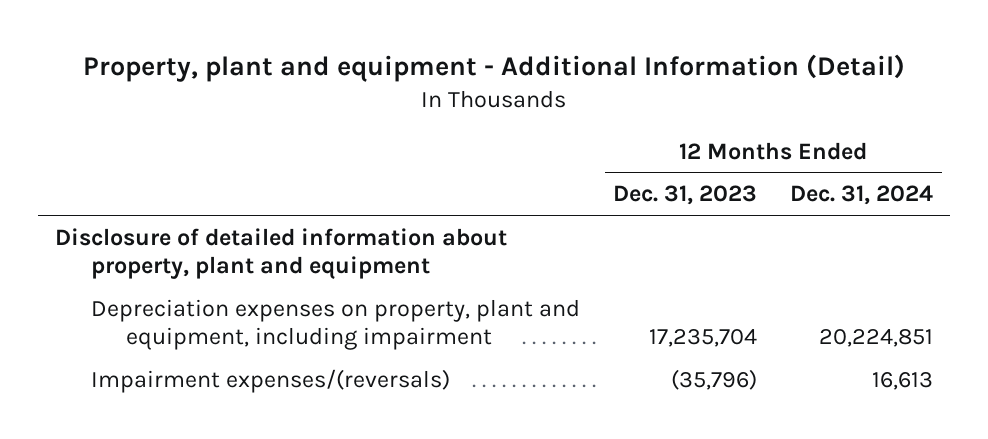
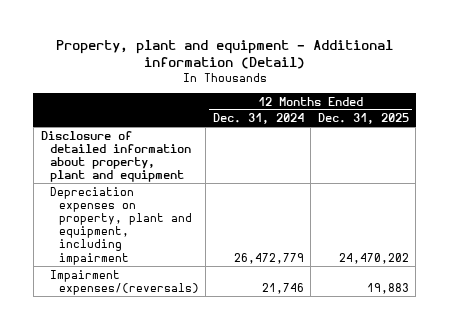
[83,53,906,82] Property, plant and equipment - Additional Information (Detail) -> [55,40,393,70] Property, plant and equipment - Additional information (Detail)
[612,185,757,206] Dec. 31, 2023 -> none
none -> [317,113,409,125] Dec. 31, 2025
[819,329,934,348] 20,224,851 -> [233,252,304,264] 26,472,779
[872,371,934,390] 16,613 -> [261,282,304,294] 21,746

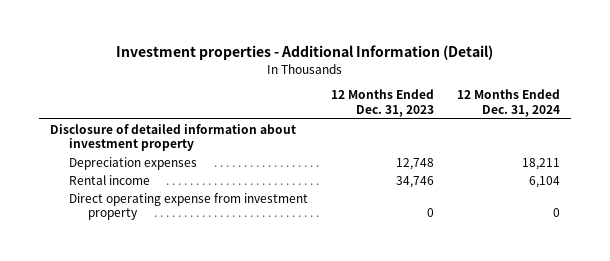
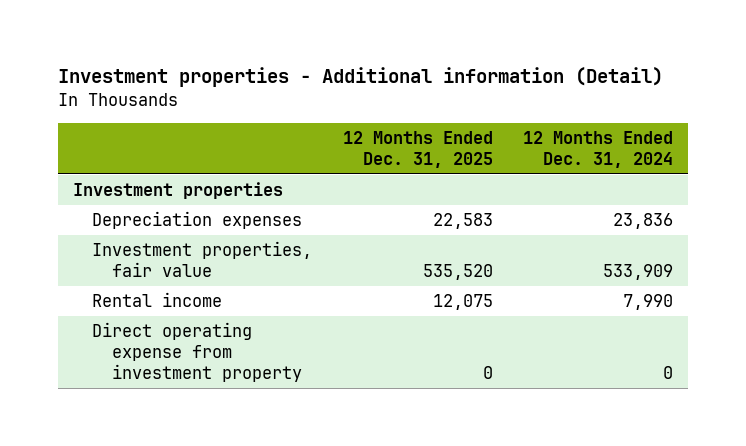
[115,45,493,61] Investment properties - Additional Information (Detail) -> [57,67,663,88] Investment properties - Additional information (Detail)
[330,89,434,117] 12 Months Ended Dec. 31, 2023 -> none
none -> [342,130,493,169] 12 Months Ended Dec. 31, 2025
[50,123,297,151] Disclosure of detailed information about investment property -> [72,182,283,200] Investment properties
[521,157,560,170] 18,211 -> [613,213,674,230] 23,836
none -> [92,241,313,278] Investment properties, fair value
[528,175,560,188] 6,104 -> [623,294,674,311] 7,990

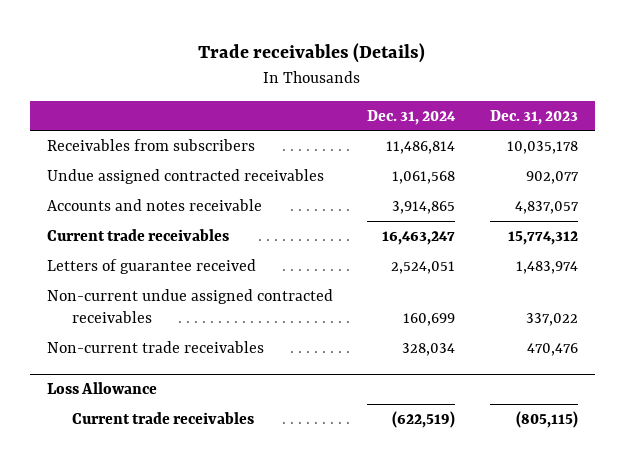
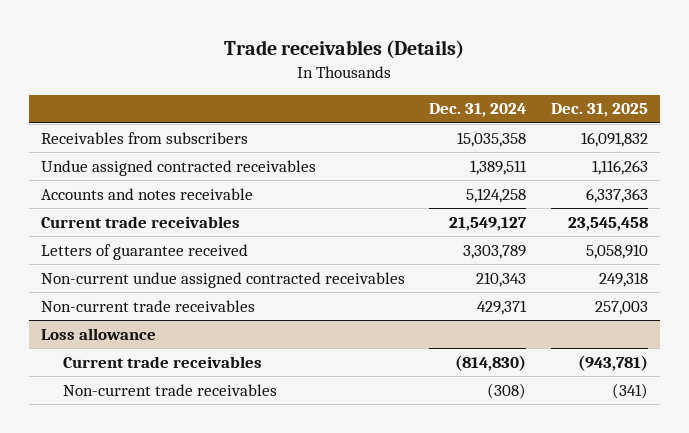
[489,109,578,125] Dec. 31, 2023 -> none
none -> [550,103,648,118] Dec. 31, 2025
[386,140,456,154] 11,486,814 -> [457,131,527,147] 15,035,358
[392,170,456,184] 1,061,568 -> [470,159,528,175] 1,389,511
[392,200,456,214] 3,914,865 -> [466,187,527,203] 5,124,258
[382,230,456,245] 16,463,247 -> [449,216,528,231] 21,549,127
[391,260,456,274] 2,524,051 -> [463,244,527,259] 3,303,789
[403,313,456,327] 160,699 -> [476,271,527,287] 210,343
[402,342,456,356] 328,034 -> [477,299,528,315] 429,371
[46,382,157,395] Loss Allowance -> [40,327,156,340] Loss allowance
[392,410,456,428] (622,519) -> [455,354,527,371] (814,830)
none -> [63,383,278,396] Non-current trade receivables

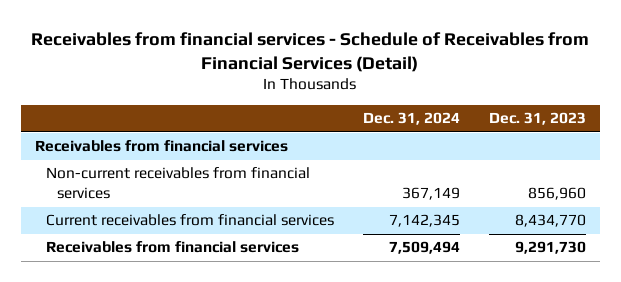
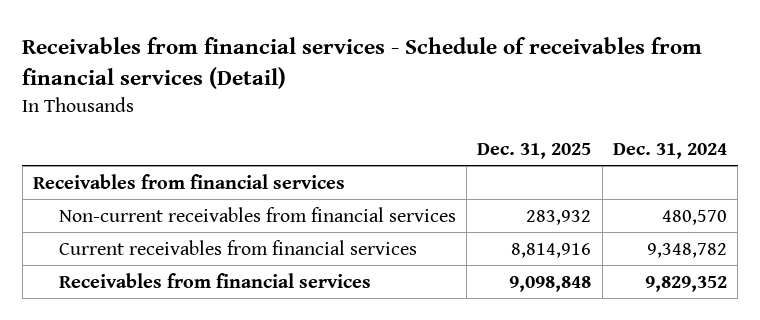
[31,31,590,72] Receivables from financial services - Schedule of Receivables from Financial Services (Detail) -> [22,36,703,90] Receivables from financial services - Schedule of receivables from financial services (Detail)
[488,112,586,126] Dec. 31, 2023 -> none
none -> [477,143,592,160] Dec. 31, 2025
[401,187,460,201] 367,149 -> [662,209,728,225] 480,570
[388,214,460,228] 7,142,345 -> [647,242,728,258] 9,348,782
[388,241,460,255] 7,509,494 -> [645,275,728,292] 9,829,352

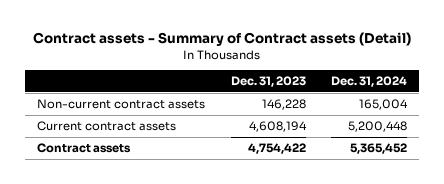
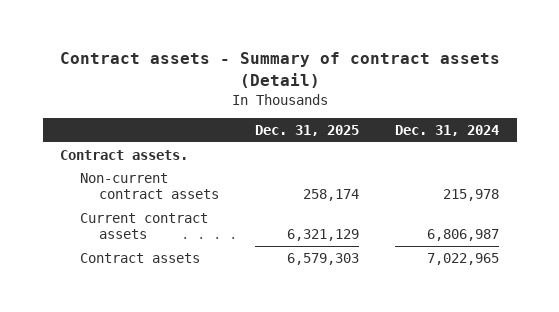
[33,31,412,46] Contract assets - Summary of Contract assets (Detail) -> [59,52,500,88] Contract assets - Summary of contract assets (Detail)
[230,76,306,88] Dec. 31, 2023 -> none
none -> [255,125,360,137] Dec. 31, 2025
none -> [60,149,189,160] Contract assets.
[358,99,408,111] 165,004 -> [442,189,499,202] 215,978
[347,121,407,133] 5,200,448 -> [426,229,499,242] 6,806,987
[349,143,407,155] 5,365,452 -> [426,252,499,265] 7,022,965

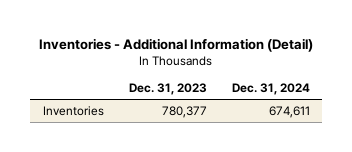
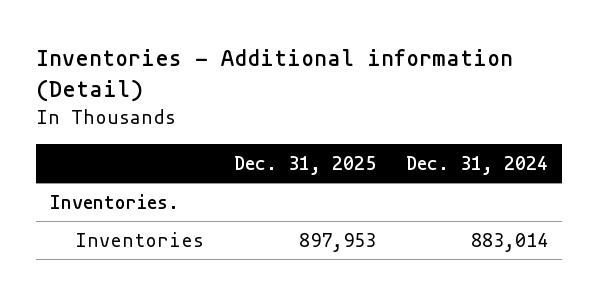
[39,37,314,52] Inventories - Additional Information (Detail) -> [35,49,513,103] Inventories - Additional information (Detail)
[128,83,207,96] Dec. 31, 2023 -> none
none -> [233,156,376,176] Dec. 31, 2025
none -> [50,194,180,210] Inventories.
[268,106,310,119] 674,611 -> [470,233,548,253] 883,014

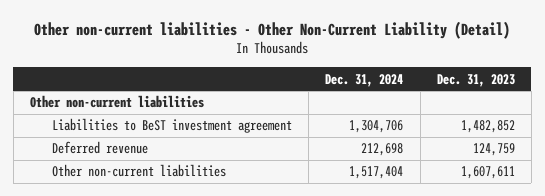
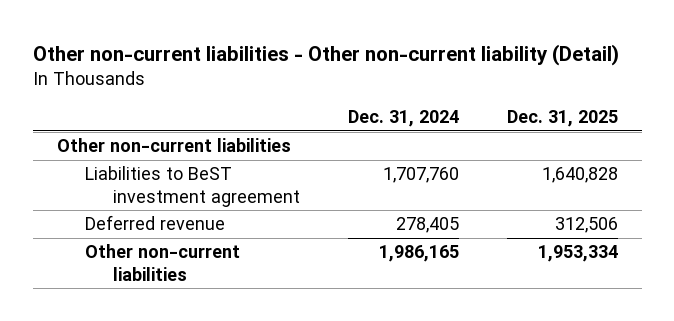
[34,20,511,39] Other non-current liabilities - Other Non-Current Liability (Detail) -> [32,43,619,66] Other non-current liabilities - Other non-current liability (Detail)
[436,73,515,87] Dec. 31, 2023 -> none
none -> [506,110,618,128] Dec. 31, 2025
[349,120,404,134] 1,304,706 -> [382,167,459,184] 1,707,760
[361,143,404,157] 212,698 -> [395,217,459,234] 278,405
[349,166,404,180] 1,517,404 -> [378,245,459,263] 1,986,165

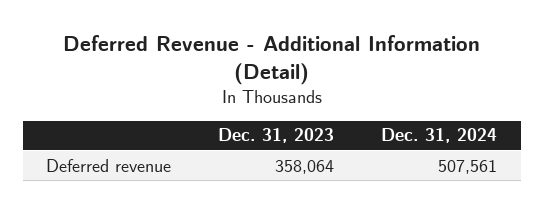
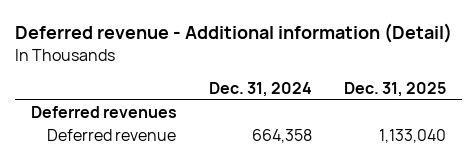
[62,34,480,85] Deferred Revenue - Additional Information (Detail) -> [14,23,452,44] Deferred revenue - Additional information (Detail)
[218,128,335,144] Dec. 31, 2023 -> none
none -> [343,81,446,97] Dec. 31, 2025
none -> [30,106,177,119] Deferred revenues
[438,159,498,174] 507,561 -> [251,129,312,144] 664,358

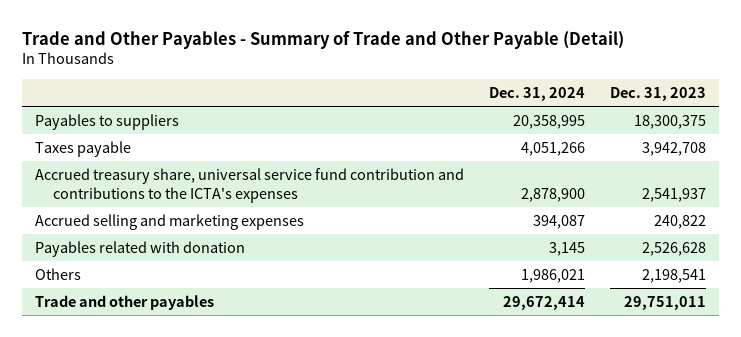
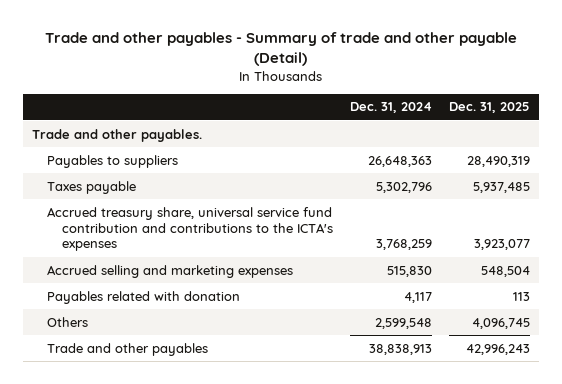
[22,30,625,49] Trade and Other Payables - Summary of Trade and Other Payable (Detail) -> [45,32,518,67] Trade and other payables - Summary of trade and other payable (Detail)
[610,86,707,101] Dec. 31, 2023 -> none
none -> [449,102,531,114] Dec. 31, 2025
none -> [31,128,202,142] Trade and other payables.
[513,114,586,129] 20,358,995 -> [367,155,432,167] 26,648,363
[521,141,586,156] 4,051,266 -> [375,181,432,193] 5,302,796
[521,187,586,202] 2,878,900 -> [375,239,432,251] 3,768,259
[533,214,586,229] 394,087 -> [386,265,432,277] 515,830
[549,241,586,256] 3,145 -> [403,291,432,303] 4,117
[521,268,586,283] 1,986,021 -> [374,317,432,329] 2,599,548
[503,295,586,310] 29,672,414 -> [368,343,432,355] 38,838,913

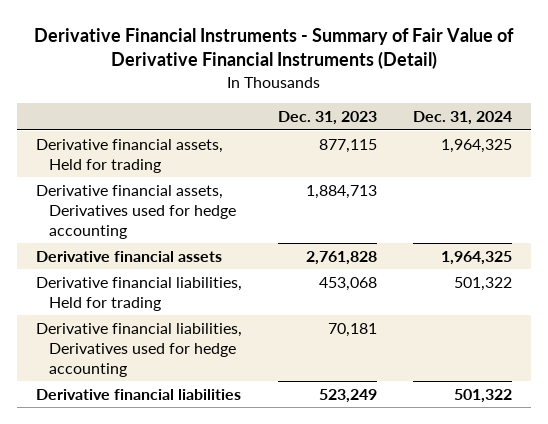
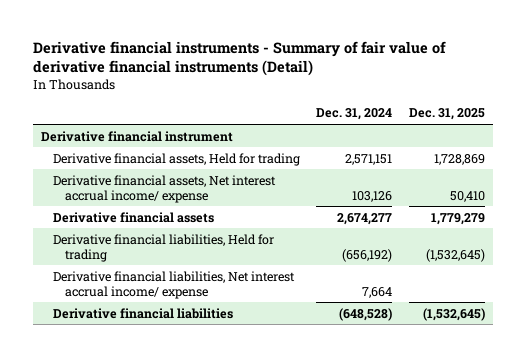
[34,27,515,70] Derivative Financial Instruments - Summary of Fair Value of Derivative Financial Instruments (Detail) -> [33,40,447,77] Derivative financial instruments - Summary of fair value of derivative financial instruments (Detail)
[278,111,378,126] Dec. 31, 2023 -> none
none -> [408,108,485,121] Dec. 31, 2025
[35,184,236,239] Derivative financial assets, Derivatives used for hedge accounting -> none
[35,322,242,377] Derivative financial liabilities, Derivatives used for hedge accounting -> none
none -> [41,130,234,142] Derivative financial instrument
[441,138,513,153] 1,964,325 -> [345,153,393,165] 2,571,151
none -> [52,174,276,203] Derivative financial assets, Net interest accrual income/ expense
[441,250,513,265] 1,964,325 -> [337,212,393,225] 2,674,277
[454,276,513,291] 501,322 -> [342,248,393,262] (656,192)
none -> [52,270,295,299] Derivative financial liabilities, Net interest accrual income/ expense
[454,388,513,403] 501,322 -> [339,307,393,321] (648,528)

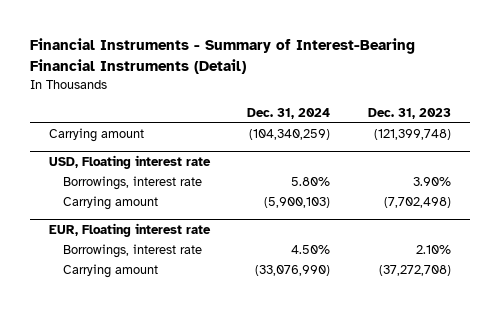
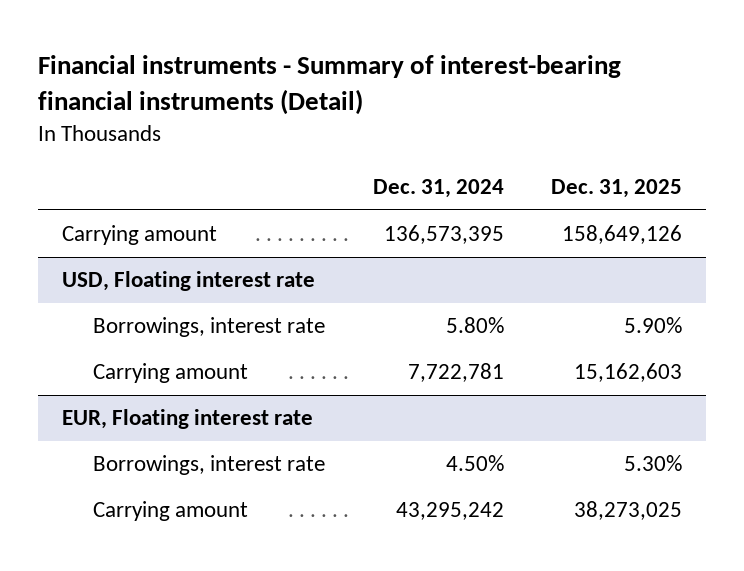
[29,38,415,74] Financial Instruments - Summary of Interest-Bearing Financial Instruments (Detail) -> [38,54,622,115] Financial instruments - Summary of interest-bearing financial instruments (Detail)
[367,107,451,119] Dec. 31, 2023 -> none
none -> [551,179,683,199] Dec. 31, 2025
[249,128,331,140] (104,340,259) -> [383,225,504,245] 136,573,395
[264,196,331,208] (5,900,103) -> [407,363,504,383] 7,722,781
[255,264,331,276] (33,076,990) -> [395,502,504,521] 43,295,242

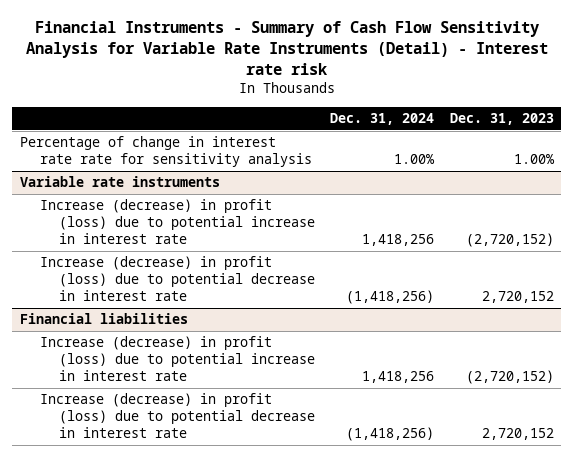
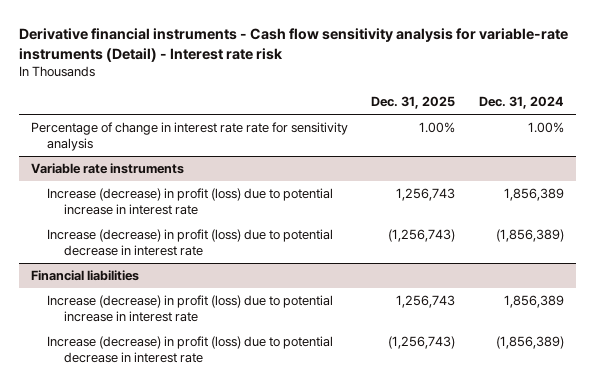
[25,21,548,76] Financial Instruments - Summary of Cash Flow Sensitivity Analysis for Variable Rate Instruments (Detail) - Interest rate risk -> [18,27,568,62] Derivative financial instruments - Cash flow sensitivity analysis for variable-rate instruments (Detail) - Interest rate risk
[449,113,554,126] Dec. 31, 2023 -> none
none -> [371,96,456,110] Dec. 31, 2025
[362,234,435,247] 1,418,256 -> [504,188,565,202] 1,856,389
[346,290,435,305] (1,418,256) -> [496,229,565,243] (1,856,389)
[362,371,435,384] 1,418,256 -> [504,295,565,309] 1,856,389
[346,427,435,442] (1,418,256) -> [496,336,565,350] (1,856,389)

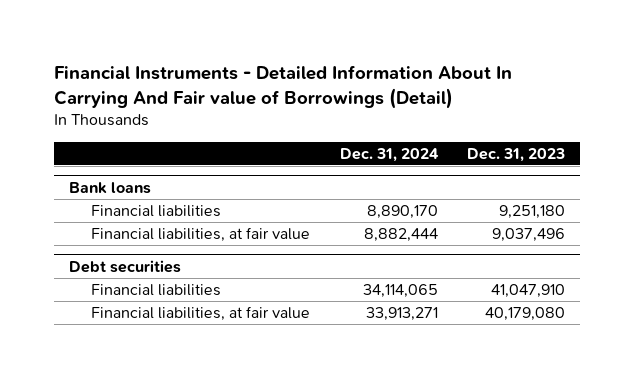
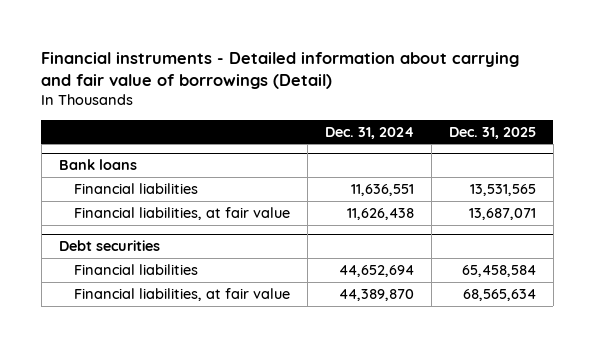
[53,64,512,109] Financial Instruments - Detailed Information About In Carrying And Fair value of Borrowings (Detail) -> [41,51,520,89] Financial instruments - Detailed information about carrying and fair value of borrowings (Detail)
[467,147,566,162] Dec. 31, 2023 -> none
none -> [448,126,536,139] Dec. 31, 2025
[366,205,438,220] 8,890,170 -> [351,183,415,196] 11,636,551
[363,228,438,243] 8,882,444 -> [347,207,415,220] 11,626,438
[362,284,438,299] 34,114,065 -> [339,264,415,277] 44,652,694
[365,307,438,322] 33,913,271 -> [339,288,415,301] 44,389,870

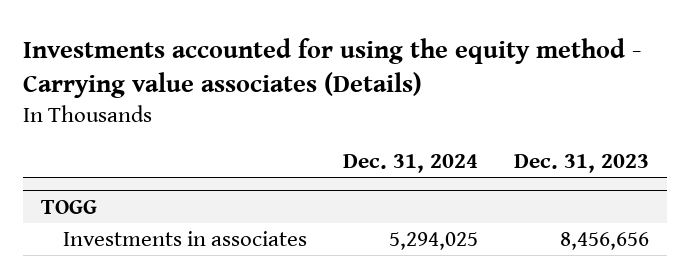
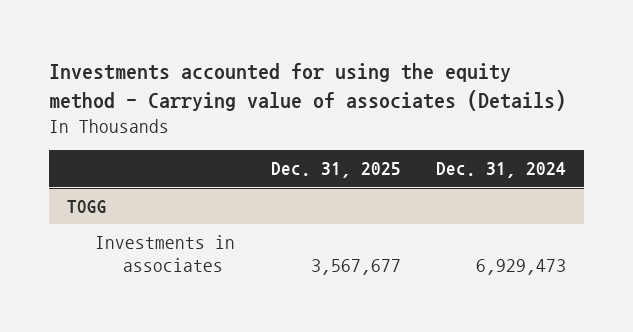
[22,37,641,99] Investments accounted for using the equity method - Carrying value associates (Details) -> [49,62,567,111] Investments accounted for using the equity method - Carrying value of associates (Details)
[513,153,649,173] Dec. 31, 2023 -> none
none -> [270,162,401,179] Dec. 31, 2025
[388,232,478,251] 5,294,025 -> [476,258,567,275] 6,929,473

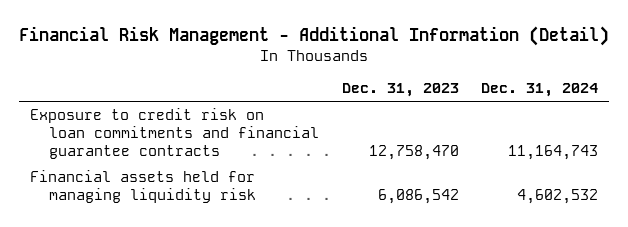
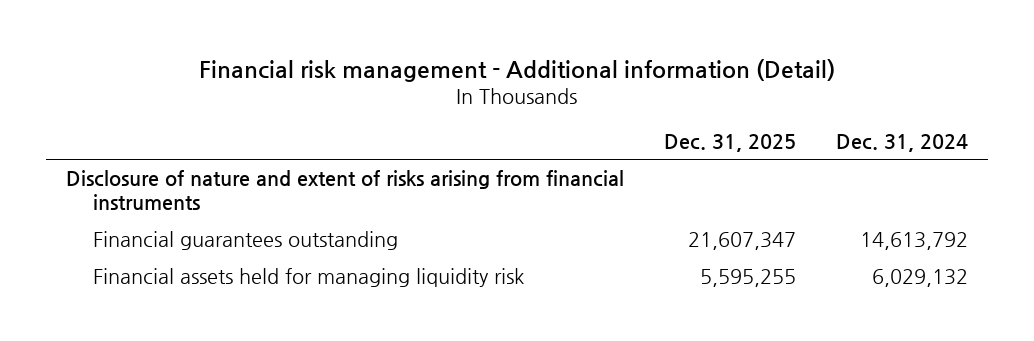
[18,26,609,47] Financial Risk Management - Additional Information (Detail) -> [198,58,835,82] Financial risk management - Additional information (Detail)
[341,83,459,98] Dec. 31, 2023 -> none
none -> [663,133,796,152] Dec. 31, 2025
[29,108,320,159] Exposure to credit risk on loan commitments and financial guarantee contracts -> none
none -> [66,170,625,211] Disclosure of nature and extent of risks arising from financial instruments
none -> [93,231,399,251] Financial guarantees outstanding
[516,189,598,205] 4,602,532 -> [871,269,968,288] 6,029,132

